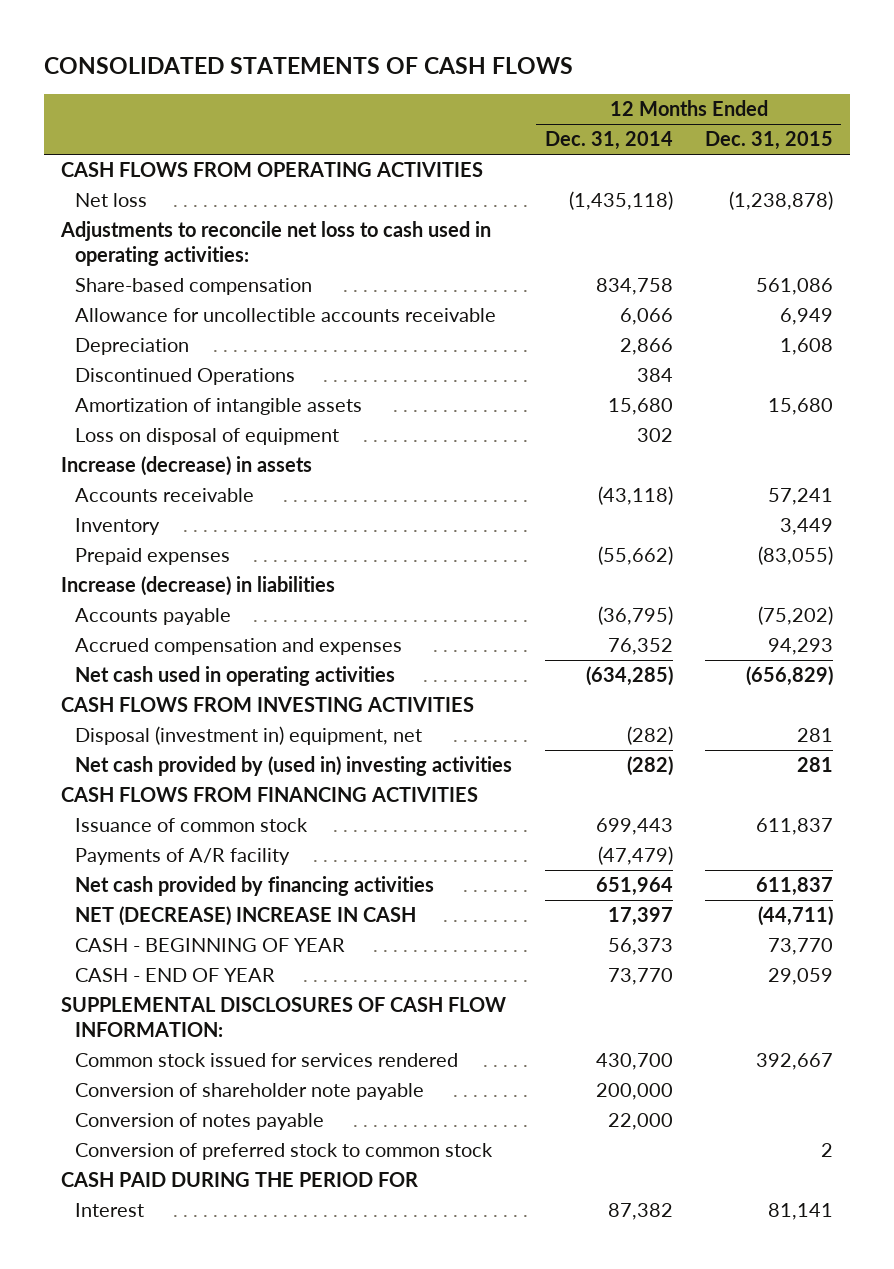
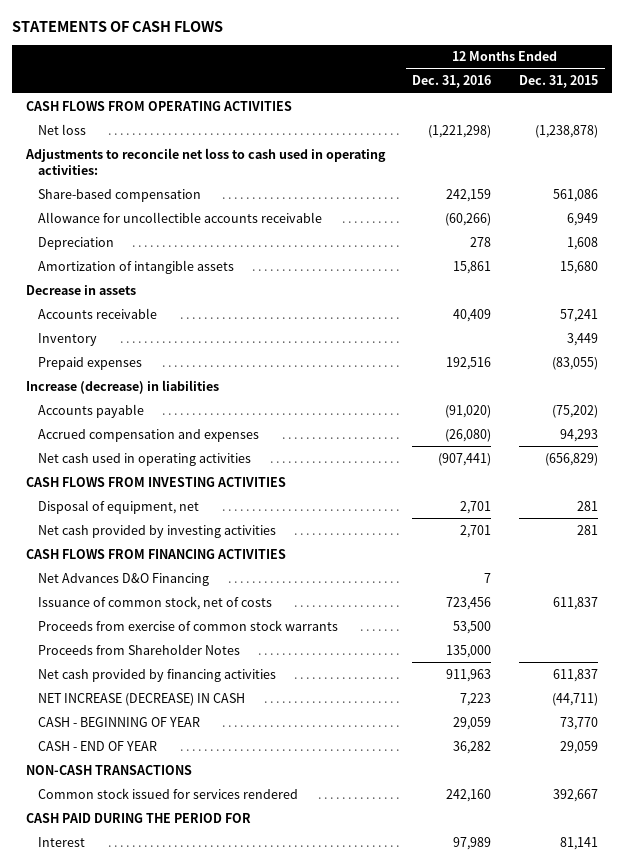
[44,57,574,75] CONSOLIDATED STATEMENTS OF CASH FLOWS -> [12,21,224,33] STATEMENTS OF CASH FLOWS
[544,131,673,151] Dec. 31, 2014 -> none
none -> [412,75,492,89] Dec. 31, 2016
[74,368,295,386] Discontinued Operations -> none
[74,428,339,446] Loss on disposal of equipment -> none
[60,456,312,477] Increase (decrease) in assets -> [26,284,137,295] Decrease in assets
[74,726,422,746] Disposal (investment in) equipment, net -> [38,499,200,514] Disposal of equipment, net
[74,756,512,777] Net cash provided by (used in) investing activities -> [38,524,277,538] Net cash provided by investing activities
[74,848,290,866] Payments of A/R facility -> none
none -> [38,572,210,586] Net Advances D&O Financing
[74,818,308,833] Issuance of common stock -> [38,595,273,610] Issuance of common stock, net of costs
none -> [38,619,339,631] Proceeds from exercise of common stock warrants
none -> [38,643,241,655] Proceeds from Shareholder Notes
[74,906,416,927] NET (DECREASE) INCREASE IN CASH -> [38,692,246,706] NET INCREASE (DECREASE) IN CASH
[60,997,506,1037] SUPPLEMENTAL DISCLOSURES OF CASH FLOW INFORMATION: -> none
none -> [26,764,193,775] NON-CASH TRANSACTIONS
[74,1083,424,1101] Conversion of shareholder note payable -> none
[74,1113,324,1131] Conversion of notes payable -> none
[74,1143,493,1161] Conversion of preferred stock to common stock -> none

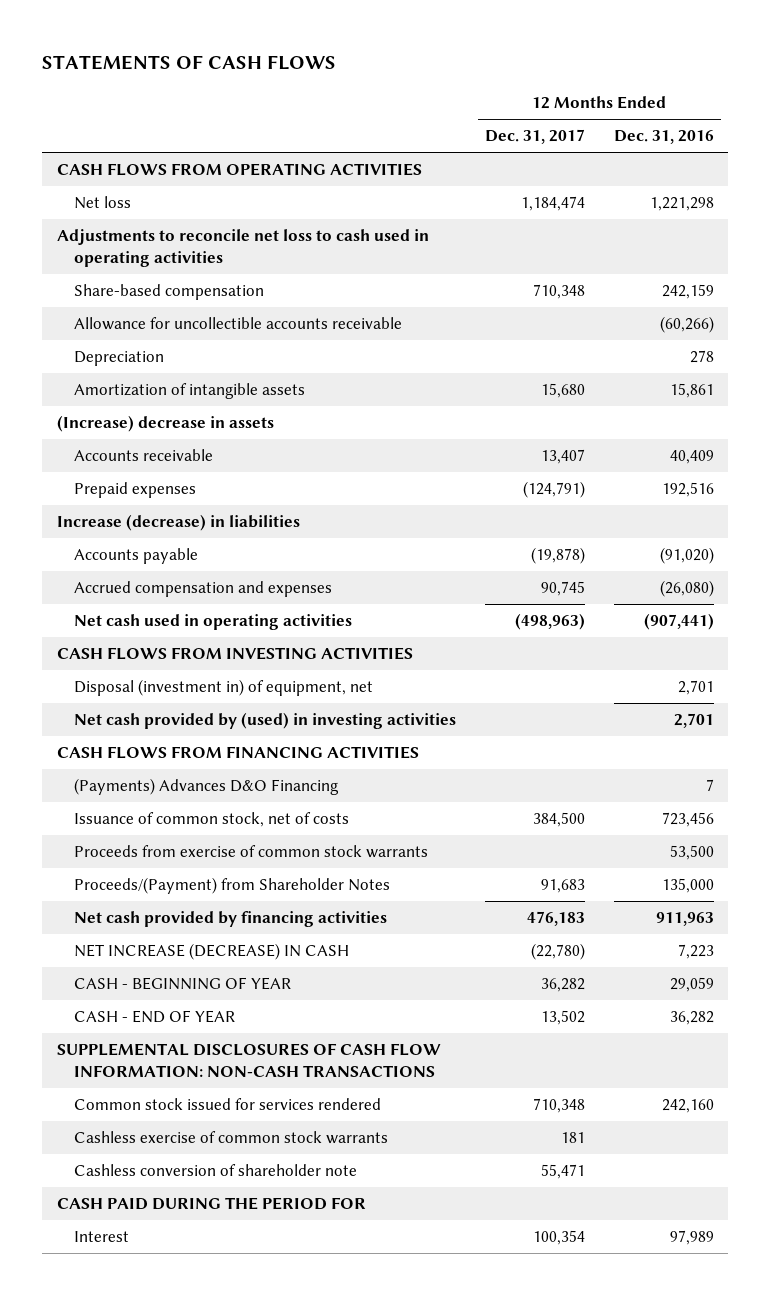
[518,75,598,89] Dec. 31, 2015 -> none
none -> [484,129,585,145] Dec. 31, 2017
[428,124,492,138] (1,221,298) -> [649,197,714,212] 1,221,298
[25,147,387,175] Adjustments to reconcile net loss to cash used in operating activities: -> [56,229,429,267] Adjustments to reconcile net loss to cash used in operating activities
[26,284,137,295] Decrease in assets -> [56,415,274,433] (Increase) decrease in assets
[38,332,98,346] Inventory -> none
[38,499,200,514] Disposal of equipment, net -> [73,679,373,697] Disposal (investment in) of equipment, net
[38,524,277,538] Net cash provided by investing activities -> [73,712,456,730] Net cash provided by (used) in investing activities
[38,572,210,586] Net Advances D&O Financing -> [73,778,339,796] (Payments) Advances D&O Financing
[38,643,241,655] Proceeds from Shareholder Notes -> [73,877,390,895] Proceeds/(Payment) from Shareholder Notes
[26,764,193,775] NON-CASH TRANSACTIONS -> none
none -> [56,1043,441,1077] SUPPLEMENTAL DISCLOSURES OF CASH FLOW INFORMATION: NON-CASH TRANSACTIONS
none -> [73,1131,388,1145] Cashless exercise of common stock warrants
none -> [73,1164,357,1177] Cashless conversion of shareholder note

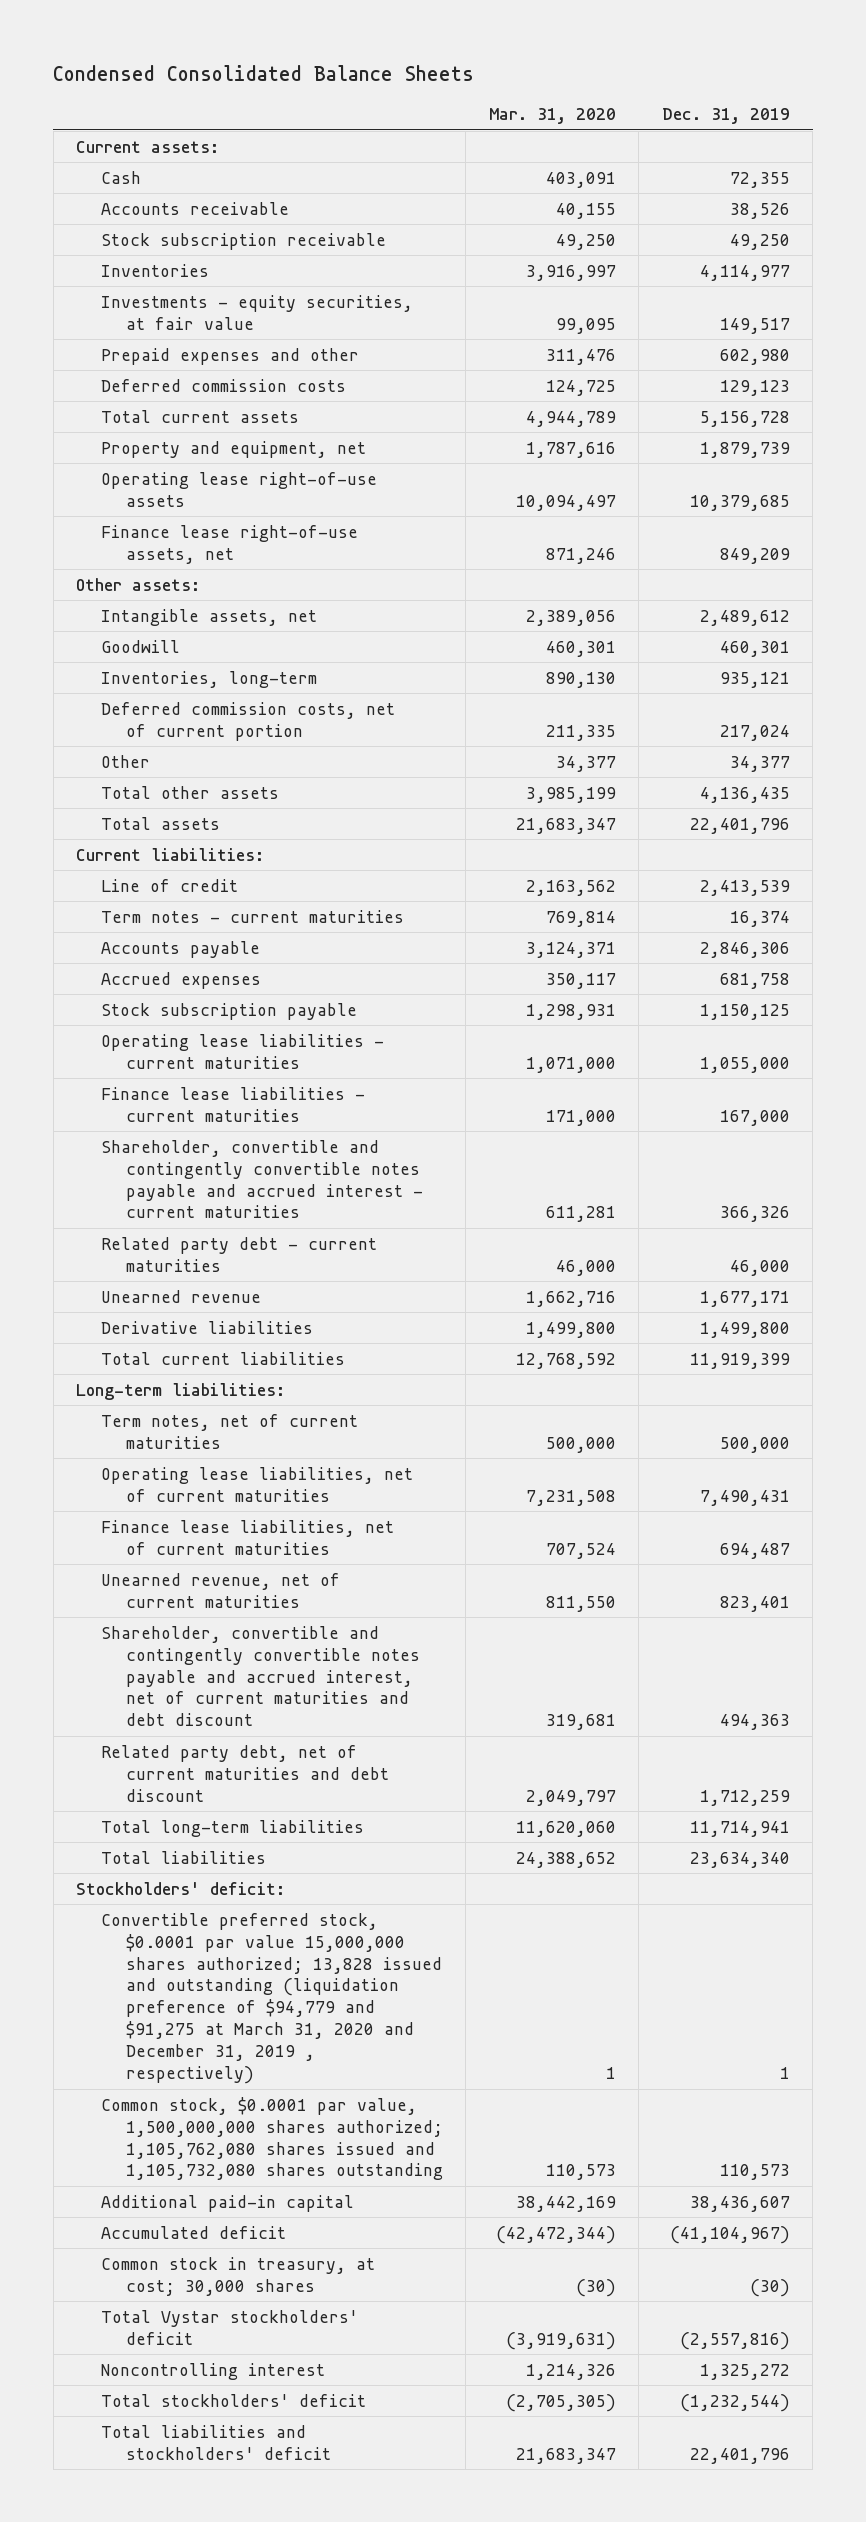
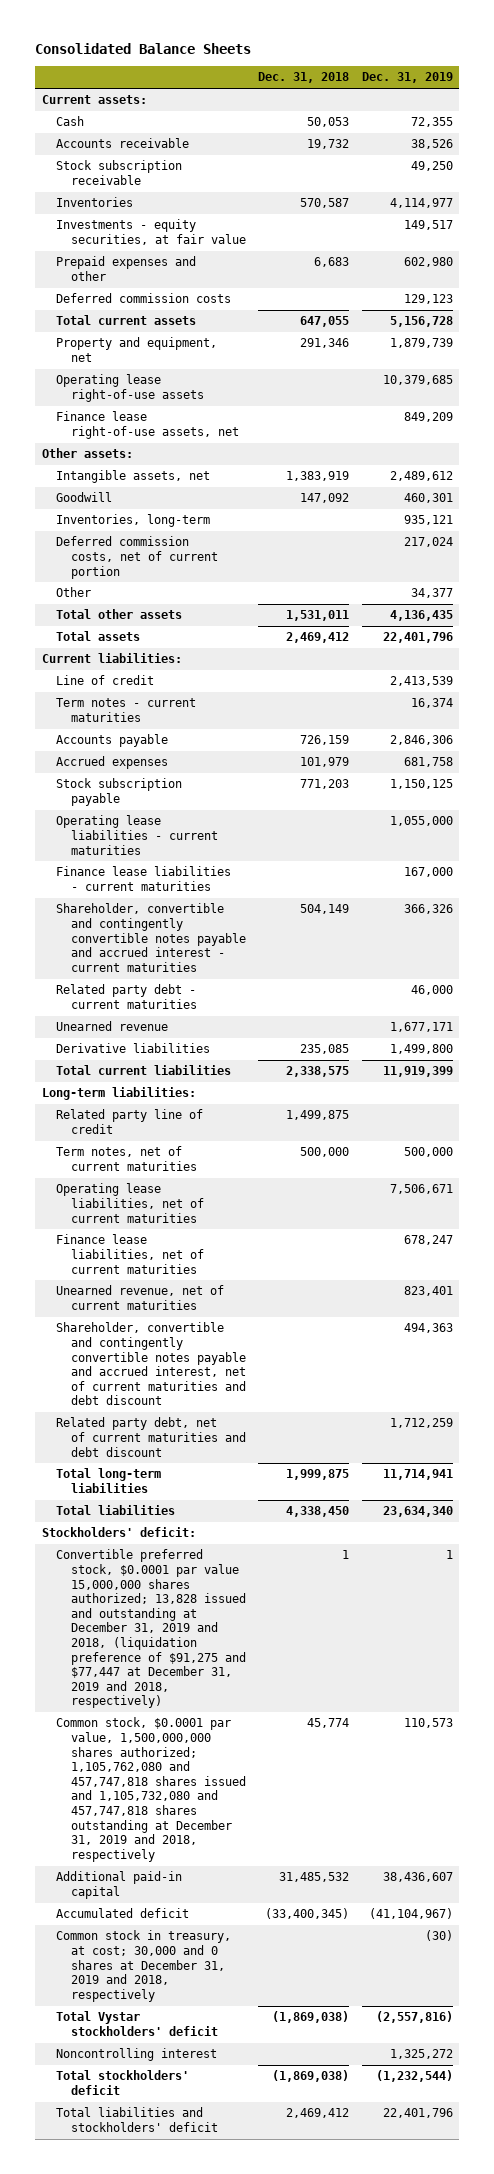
[53,64,475,81] Condensed Consolidated Balance Sheets -> [35,42,252,54] Consolidated Balance Sheets
[488,108,616,125] Mar. 31, 2020 -> none
none -> [258,72,350,84] Dec. 31, 2018
none -> [56,1109,204,1135] Related party line of credit
[699,1489,790,1506] 7,490,431 -> [389,1184,453,1195] 7,506,671
[719,1542,790,1559] 694,487 -> [403,1235,453,1246] 678,247
[101,1912,442,2085] Convertible preferred stock, $0.0001 par value 15,000,000 shares authorized; 13,828 issued and outstanding (liquidation preference of $94,779 and $91,275 at March 31, 2020 and December 31, 2019 , respectively) -> [56,1549,247,1709] Convertible preferred stock, $0.0001 par value 15,000,000 shares authorized; 13,828 issued and outstanding at December 31, 2019 and 2018, (liquidation preference of $91,275 and $77,447 at December 31, 2019 and 2018, respectively)
[101,2096,443,2181] Common stock, $0.0001 par value, 1,500,000,000 shares authorized; 1,105,762,080 shares issued and 1,105,732,080 shares outstanding -> [56,1717,247,1862] Common stock, $0.0001 par value, 1,500,000,000 shares authorized; 1,105,762,080 and 457,747,818 shares issued and 1,105,732,080 and 457,747,818 shares outstanding at December 31, 2019 and 2018, respectively
[101,2256,376,2296] Common stock in treasury, at cost; 30,000 shares -> [56,1930,232,2002] Common stock in treasury, at cost; 30,000 and 0 shares at December 31, 2019 and 2018, respectively

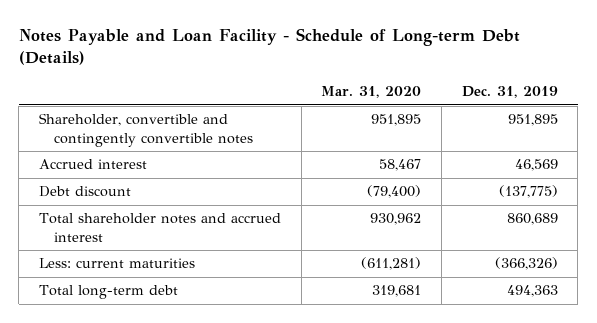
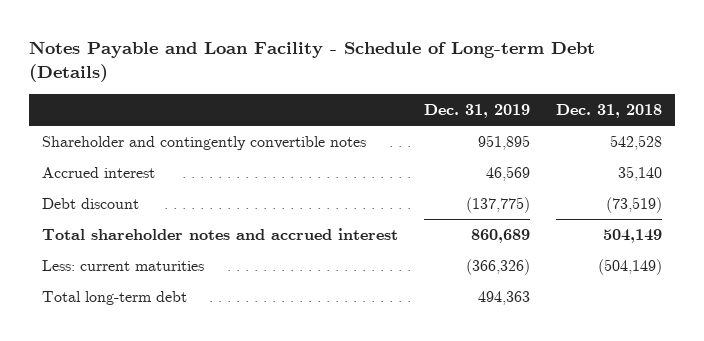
[321,86,422,99] Mar. 31, 2020 -> none
none -> [555,104,662,119] Dec. 31, 2018
[38,113,254,147] Shareholder, convertible and contingently convertible notes -> [42,136,367,151] Shareholder and contingently convertible notes

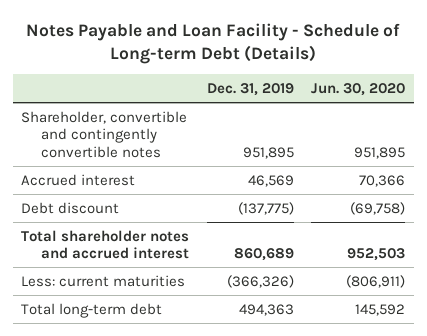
[555,104,662,119] Dec. 31, 2018 -> none
none -> [311,83,406,97] Jun. 30, 2020
[42,136,367,151] Shareholder and contingently convertible notes -> [21,110,188,158] Shareholder, convertible and contingently convertible notes

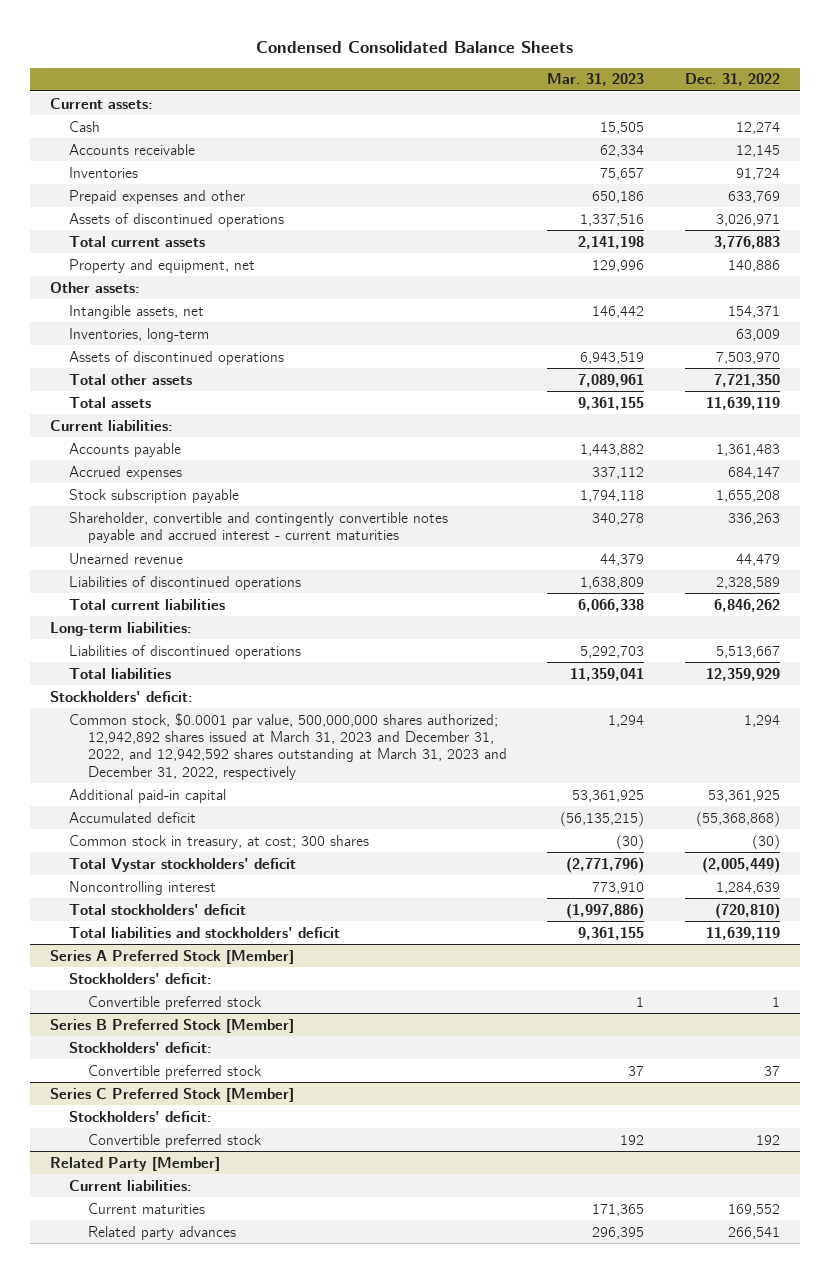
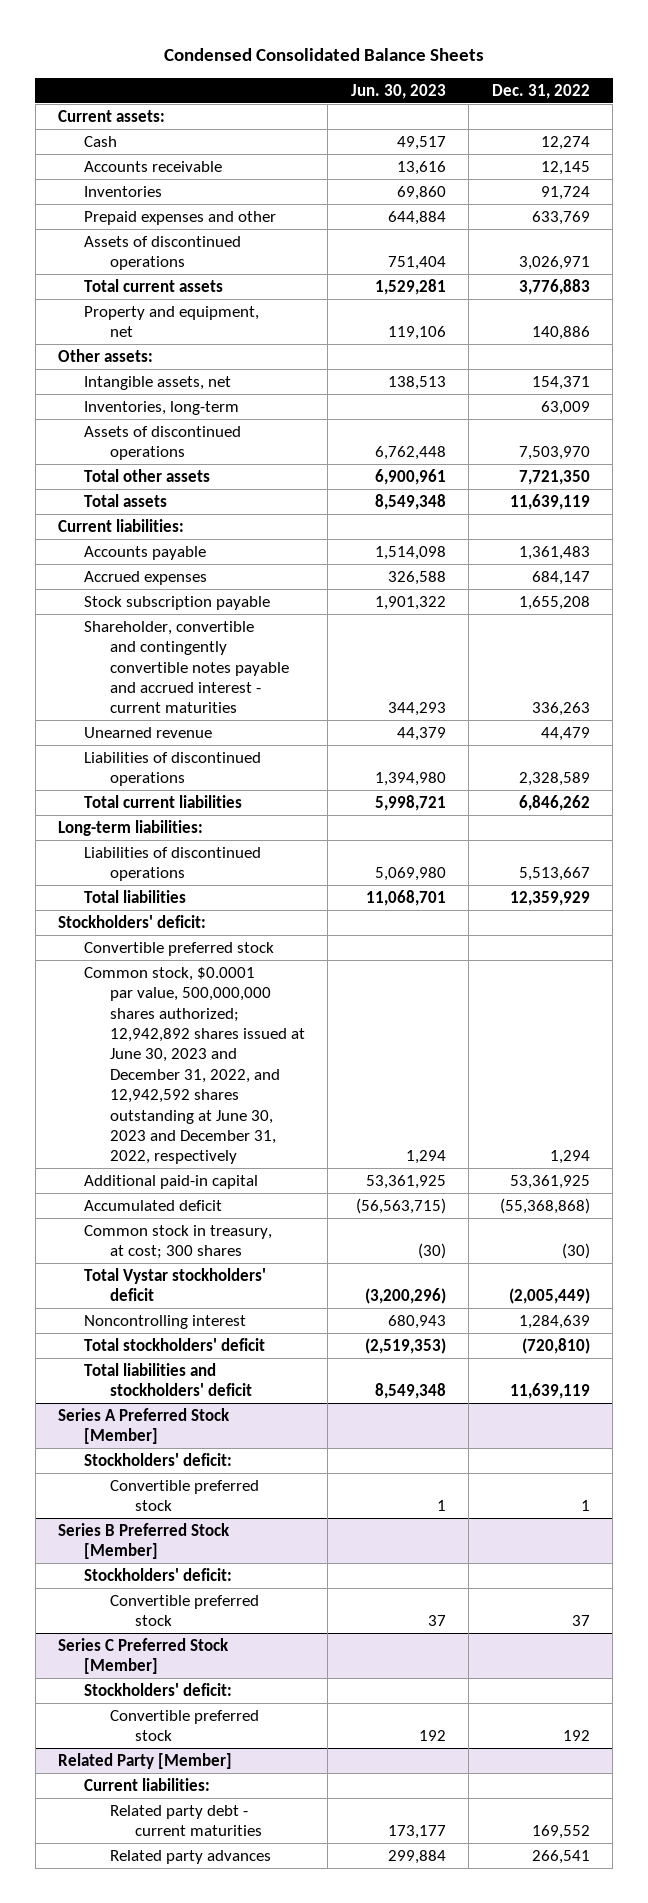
[547,73,645,87] Mar. 31, 2023 -> none
none -> [350,83,446,99] Jun. 30, 2023
none -> [83,941,274,956] Convertible preferred stock
[68,712,507,780] Common stock, $0.0001 par value, 500,000,000 shares authorized; 12,942,892 shares issued at March 31, 2023 and December 31, 2022, and 12,942,592 shares outstanding at March 31, 2023 and December 31, 2022, respectively -> [83,966,305,1165] Common stock, $0.0001 par value, 500,000,000 shares authorized; 12,942,892 shares issued at June 30, 2023 and December 31, 2022, and 12,942,592 shares outstanding at June 30, 2023 and December 31, 2022, respectively
[87,1202,205,1214] Current maturities -> [109,1804,263,1837] Related party debt - current maturities

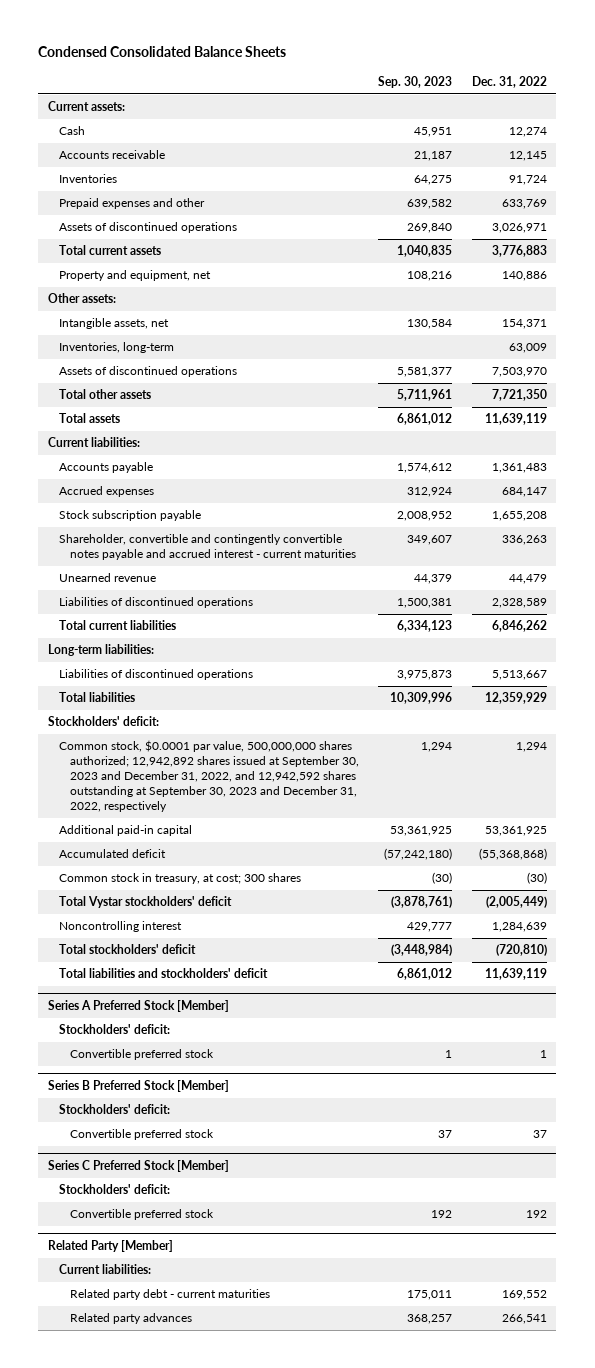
[350,83,446,99] Jun. 30, 2023 -> none
none -> [378,76,453,89] Sep. 30, 2023
[83,941,274,956] Convertible preferred stock -> none
[83,966,305,1165] Common stock, $0.0001 par value, 500,000,000 shares authorized; 12,942,892 shares issued at June 30, 2023 and December 31, 2022, and 12,942,592 shares outstanding at June 30, 2023 and December 31, 2022, respectively -> [59,740,360,812] Common stock, $0.0001 par value, 500,000,000 shares authorized; 12,942,892 shares issued at September 30, 2023 and December 31, 2022, and 12,942,592 shares outstanding at September 30, 2023 and December 31, 2022, respectively

